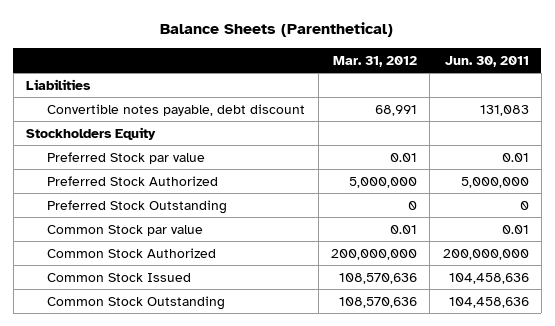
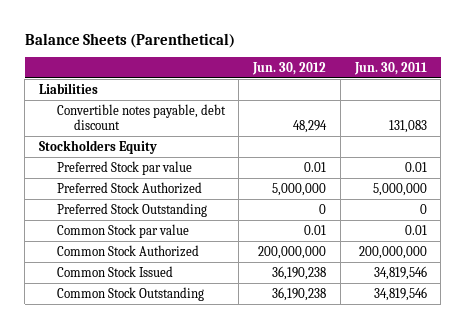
[332,55,417,67] Mar. 31, 2012 -> none
none -> [252,61,327,75] Jun. 30, 2012
[448,272,529,284] 104,458,636 -> [373,265,427,280] 34,819,546
[448,296,529,308] 104,458,636 -> [373,286,427,301] 34,819,546

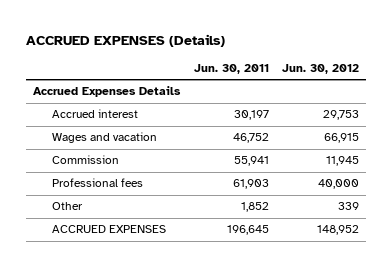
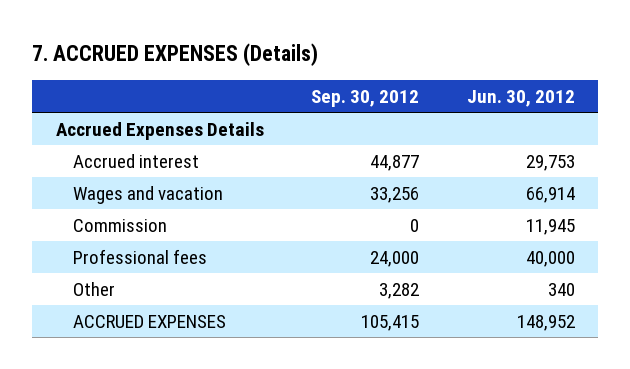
[26,33,226,47] ACCRUED EXPENSES (Details) -> [32,43,319,67] 7. ACCRUED EXPENSES (Details)
[193,63,269,74] Jun. 30, 2011 -> none
none -> [311,89,420,107] Sep. 30, 2012
[323,133,359,144] 66,915 -> [525,186,575,203] 66,914
[337,202,359,211] 339 -> [547,282,575,296] 340

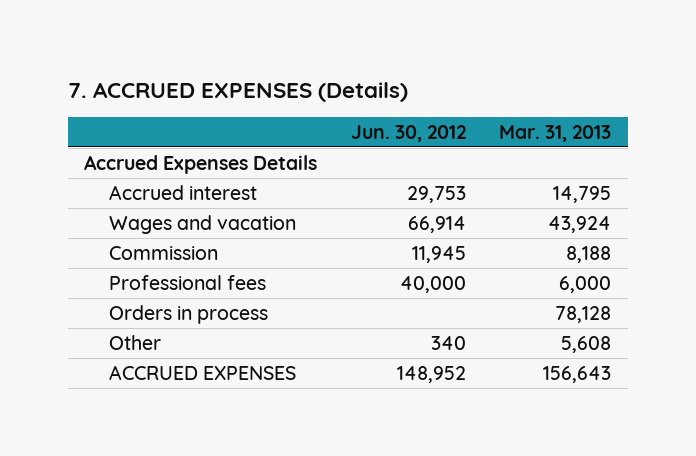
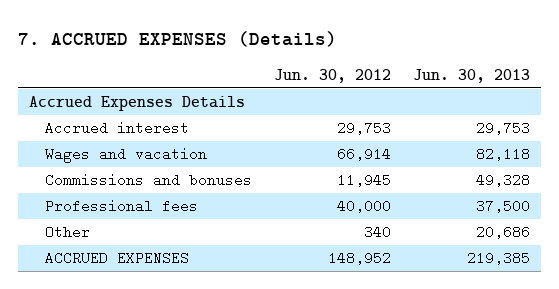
[499,124,612,142] Mar. 31, 2013 -> none
none -> [413,69,531,84] Jun. 30, 2013
[108,245,218,260] Commission -> [44,173,252,188] Commissions and bonuses
[108,304,268,324] Orders in process -> none

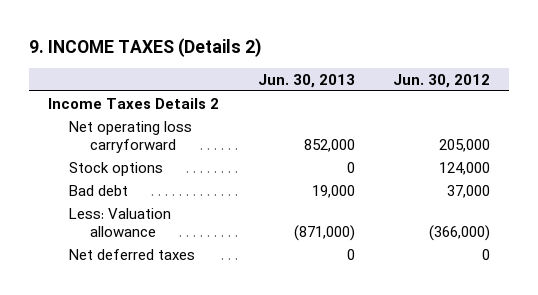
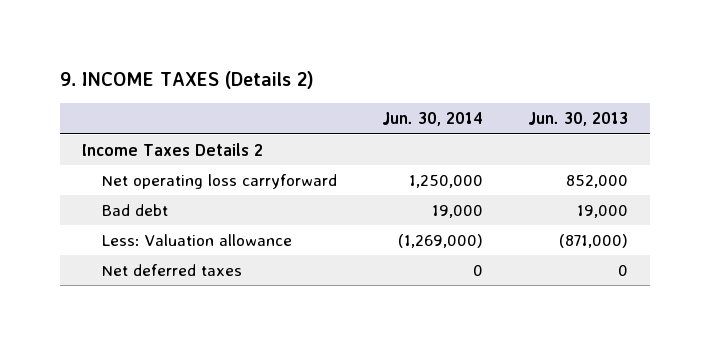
[392,73,490,88] Jun. 30, 2012 -> none
none -> [381,112,483,127] Jun. 30, 2014
[69,161,164,176] Stock options -> none

